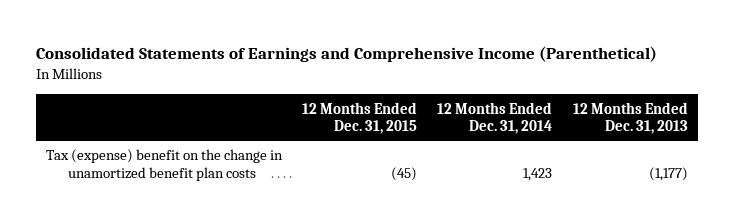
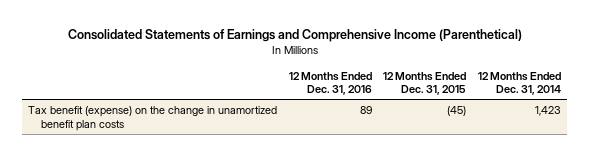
[572,101,688,135] 12 Months Ended Dec. 31, 2013 -> none
none -> [288,71,372,96] 12 Months Ended Dec. 31, 2016
[46,149,284,181] Tax (expense) benefit on the change in unamortized benefit plan costs -> [28,106,278,131] Tax benefit (expense) on the change in unamortized benefit plan costs

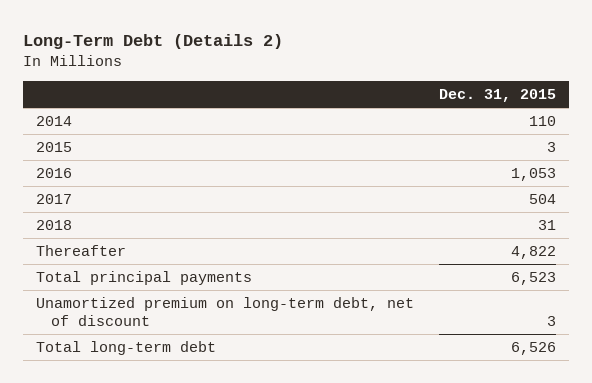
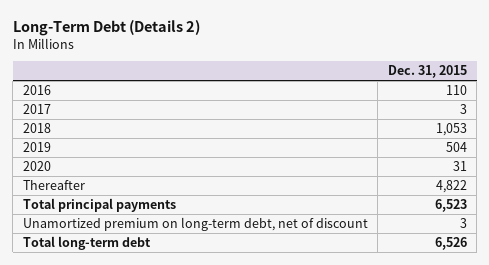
[35,115,72,126] 2014 -> [22,84,51,95] 2016
[35,141,72,152] 2015 -> [22,103,51,114] 2017
[35,167,72,178] 2016 -> [22,122,51,133] 2018
[35,193,72,204] 2017 -> [22,141,51,152] 2019
[35,219,72,230] 2018 -> [22,160,51,171] 2020

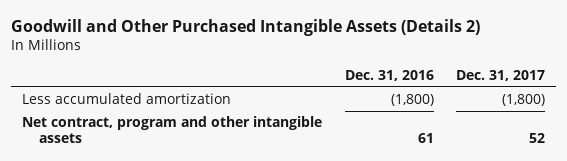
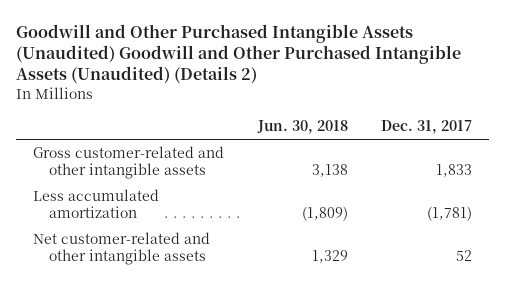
[11,19,481,37] Goodwill and Other Purchased Intangible Assets (Details 2) -> [16,23,462,85] Goodwill and Other Purchased Intangible Assets (Unaudited) Goodwill and Other Purchased Intangible Assets (Unaudited) (Details 2)
[344,69,434,81] Dec. 31, 2016 -> none
none -> [256,120,348,135] Jun. 30, 2018
none -> [33,146,225,179] Gross customer-related and other intangible assets
[501,94,545,107] (1,800) -> [427,205,473,221] (1,781)
[22,116,323,143] Net contract, program and other intangible assets -> [33,232,211,265] Net customer-related and other intangible assets

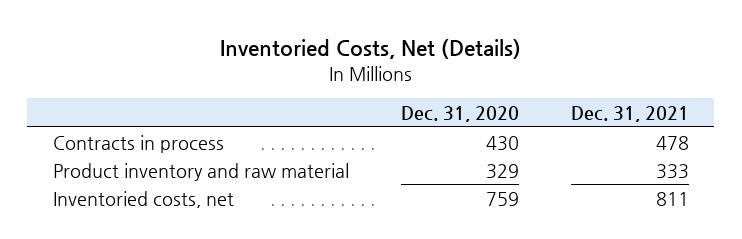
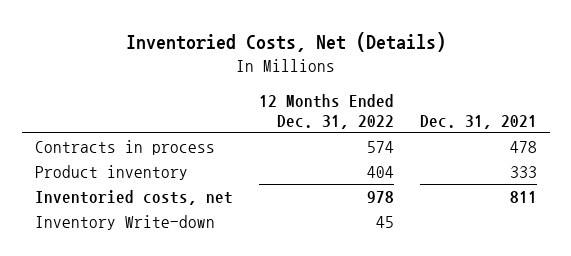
[400,105,519,122] Dec. 31, 2020 -> none
none -> [258,94,394,130] 12 Months Ended Dec. 31, 2022
[53,162,350,181] Product inventory and raw material -> [34,164,188,180] Product inventory
none -> [34,214,215,230] Inventory Write-down

